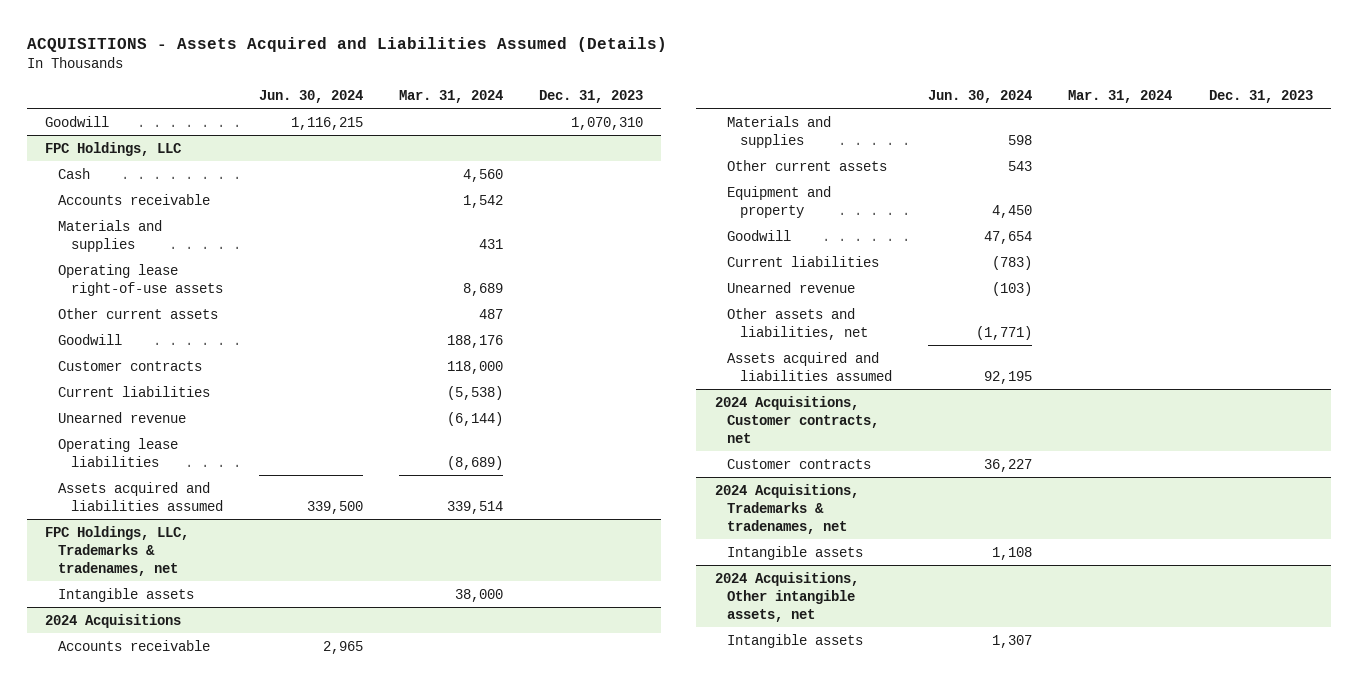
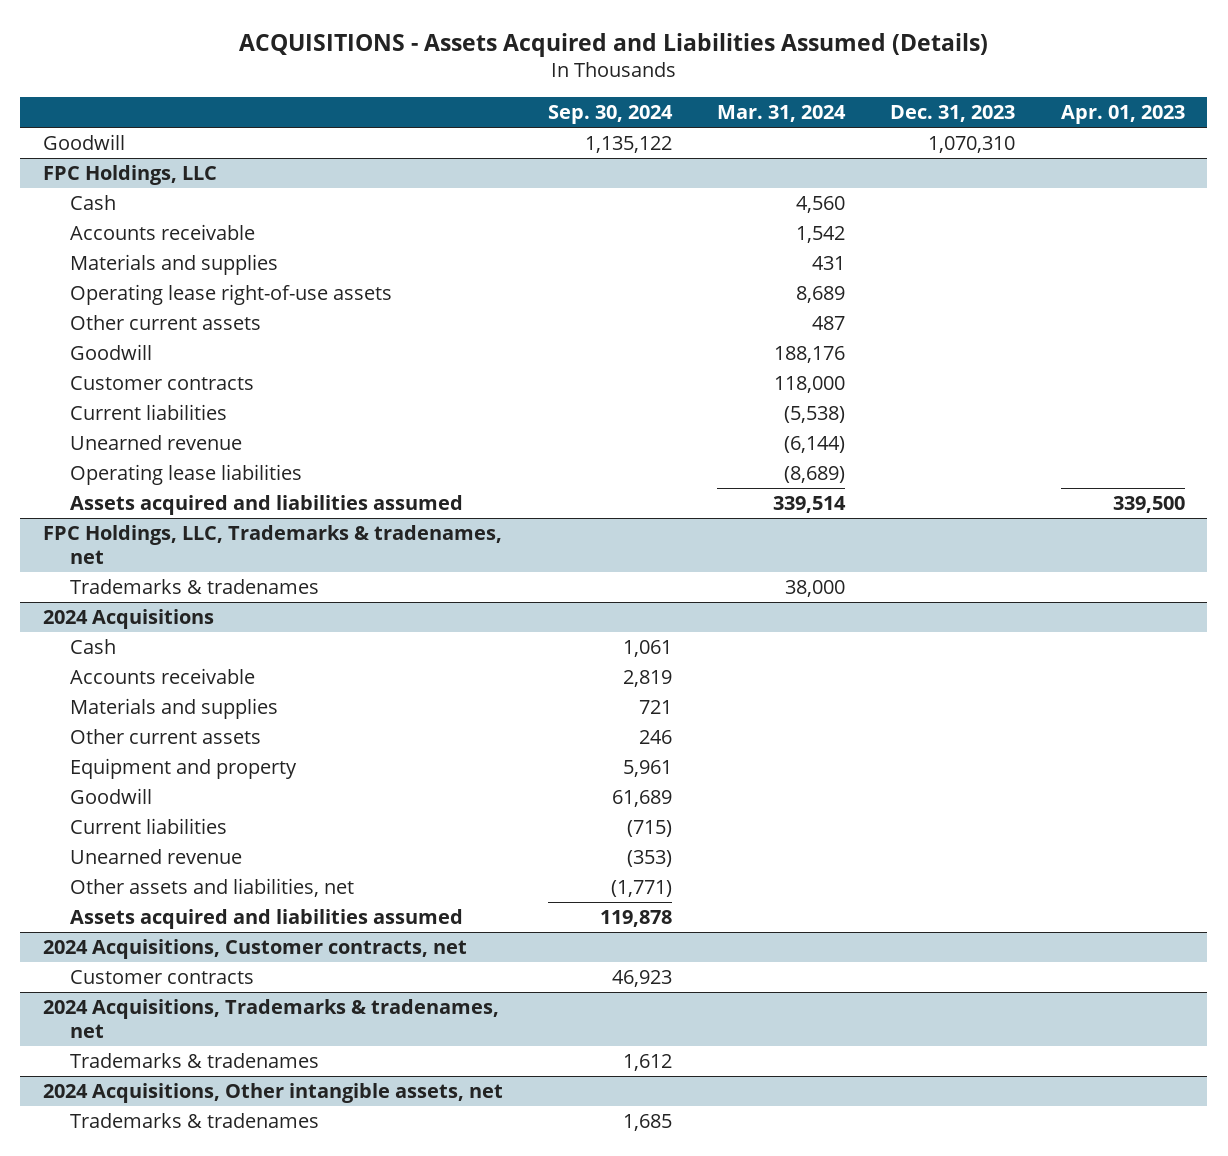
[258,89,363,103] Jun. 30, 2024 -> none
none -> [548,104,674,124] Sep. 30, 2024
none -> [1060,104,1185,124] Apr. 01, 2023
[58,587,195,602] Intangible assets -> [70,579,320,595] Trademarks & tradenames
none -> [70,639,117,655] Cash
[727,545,864,560] Intangible assets -> [70,1053,320,1069] Trademarks & tradenames
[727,633,864,648] Intangible assets -> [70,1113,320,1129] Trademarks & tradenames

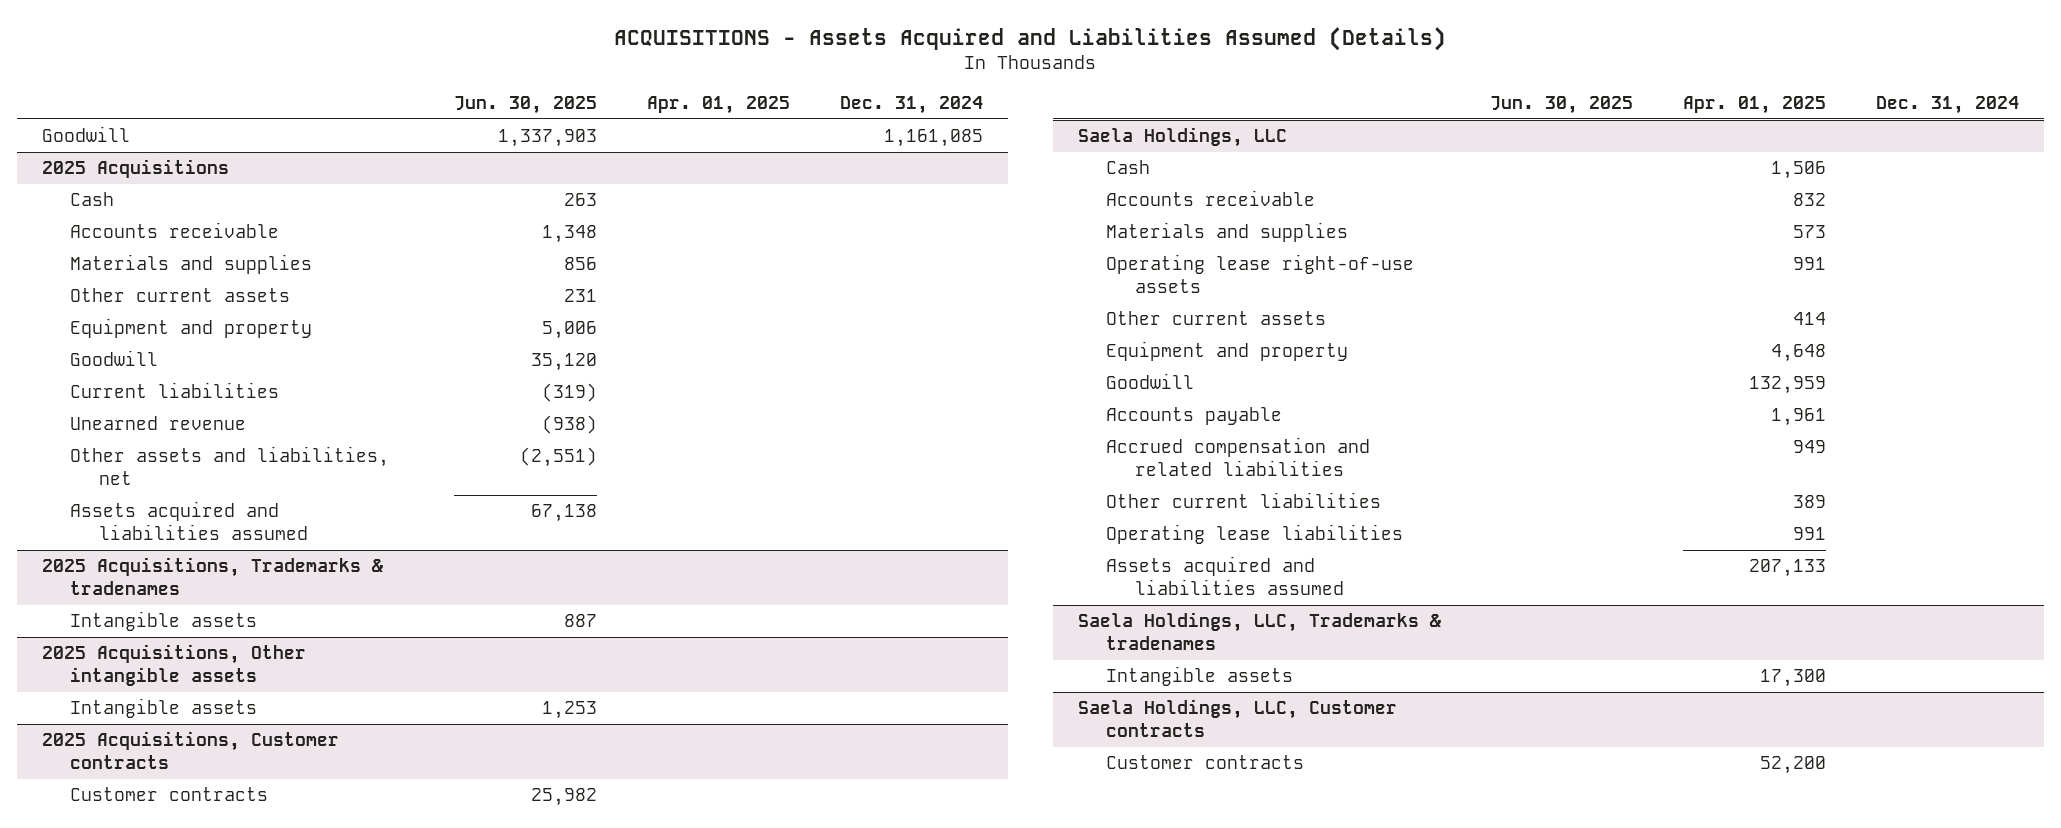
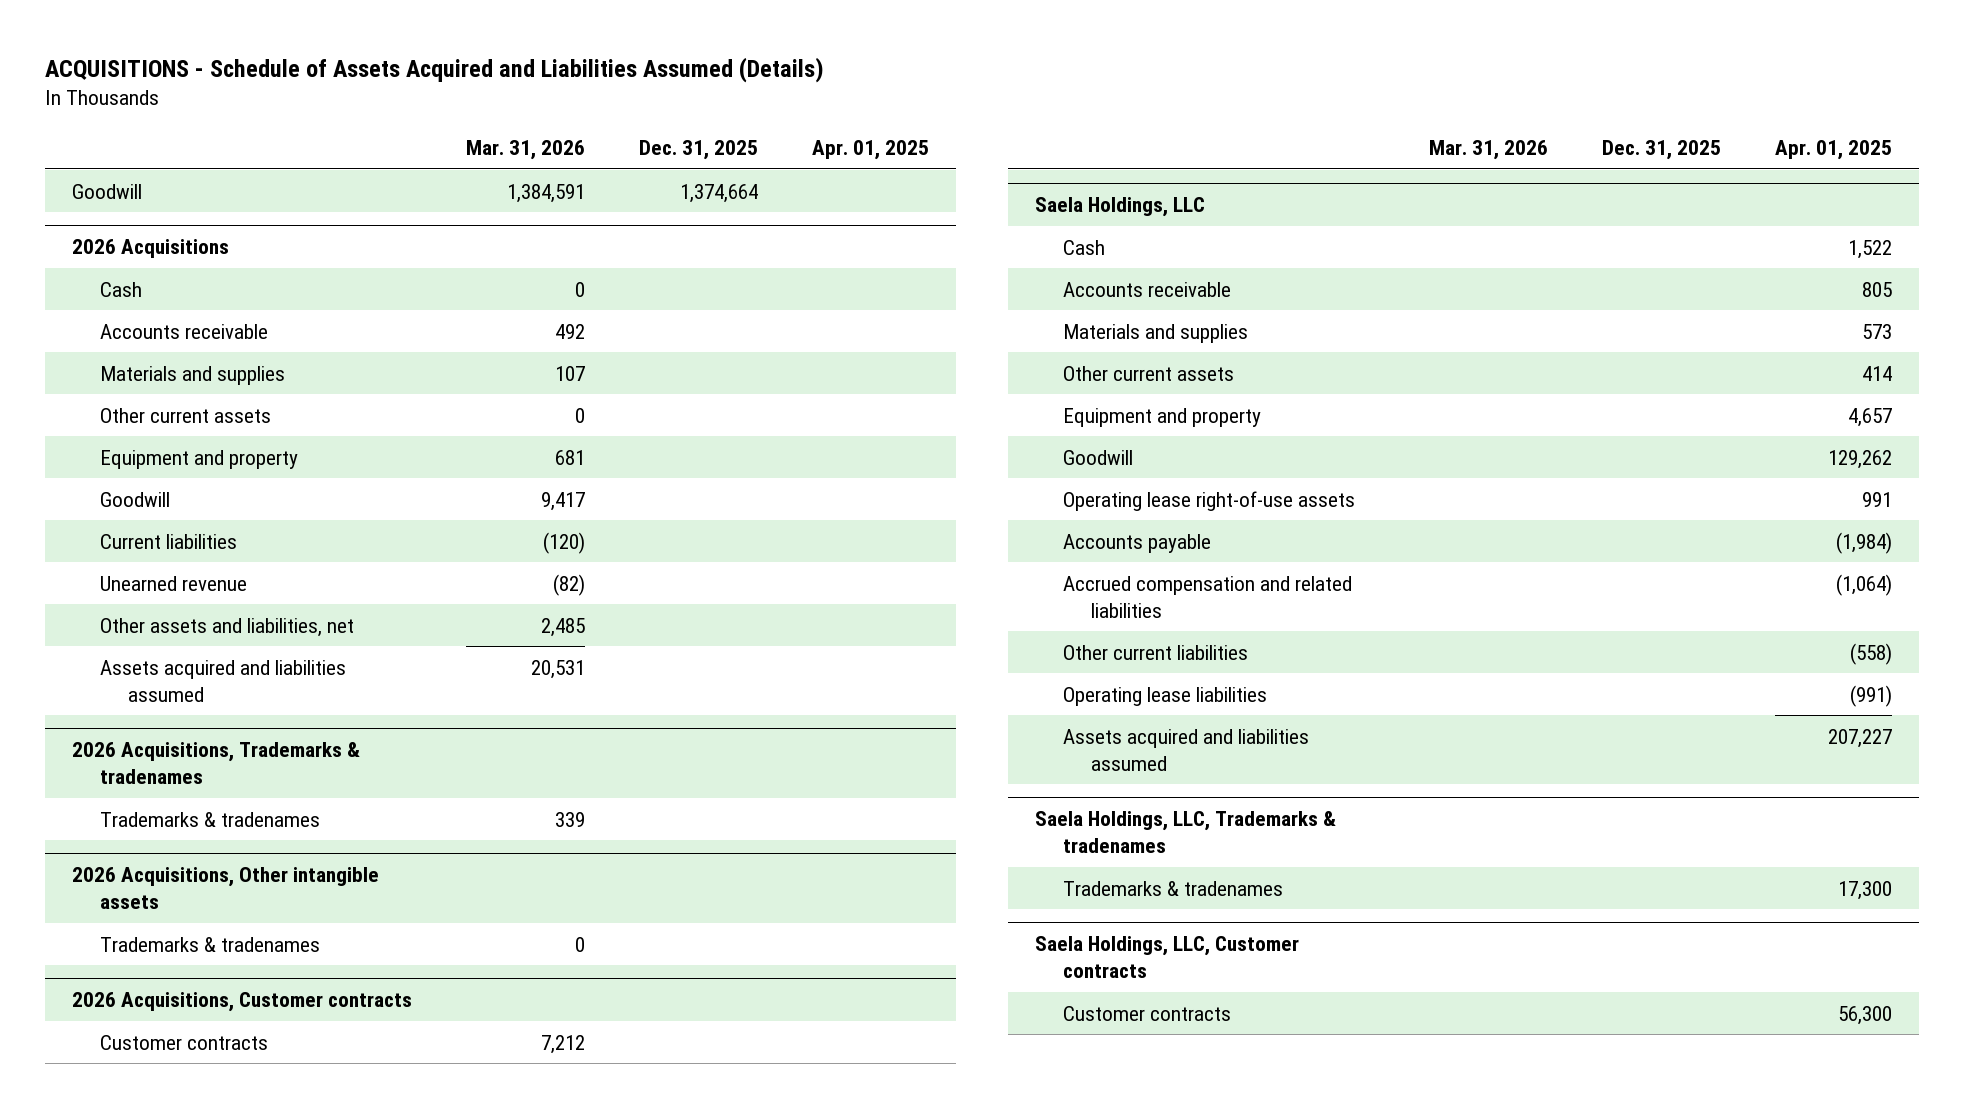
[614,26,1447,51] ACQUISITIONS - Assets Acquired and Liabilities Assumed (Details) -> [44,57,824,84] ACQUISITIONS - Schedule of Assets Acquired and Liabilities Assumed (Details)
[454,96,598,115] Jun. 30, 2025 -> none
[839,96,983,115] Dec. 31, 2024 -> none
none -> [465,139,585,160] Mar. 31, 2026
none -> [638,139,758,160] Dec. 31, 2025
[41,159,229,179] 2025 Acquisitions -> none
[70,192,115,207] Cash -> none
[70,222,280,239] Accounts receivable -> none
[70,254,313,275] Materials and supplies -> none
[70,288,291,303] Other current assets -> none
[70,318,313,339] Equipment and property -> none
[70,350,159,367] Goodwill -> none
[70,382,280,399] Current liabilities -> none
[70,416,247,431] Unearned revenue -> none
[70,446,390,485] Other assets and liabilities, net -> none
[70,501,309,540] Assets acquired and liabilities assumed -> none
none -> [71,239,229,259] 2026 Acquisitions
none -> [99,281,142,297] Cash
none -> [99,323,268,339] Accounts receivable
none -> [99,365,285,385] Materials and supplies
none -> [99,407,271,423] Other current assets
none -> [99,449,298,469] Equipment and property
none -> [99,491,170,507] Goodwill
none -> [99,533,237,549] Current liabilities
none -> [99,575,247,591] Unearned revenue
none -> [99,617,354,637] Other assets and liabilities, net
none -> [99,659,346,702] Assets acquired and liabilities assumed
[41,557,383,595] 2025 Acquisitions, Trademarks & tradenames -> [71,742,360,785] 2026 Acquisitions, Trademarks & tradenames
[70,611,258,632] Intangible assets -> [99,811,320,827] Trademarks & tradenames
[41,644,306,686] 2025 Acquisitions, Other intangible assets -> [71,867,379,910] 2026 Acquisitions, Other intangible assets
[70,698,258,719] Intangible assets -> [99,936,320,952] Trademarks & tradenames
[41,731,339,769] 2025 Acquisitions, Customer contracts -> [71,992,412,1013] 2026 Acquisitions, Customer contracts
[1771,161,1827,180] 1,506 -> [1848,239,1893,259] 1,522
[1793,193,1827,207] 832 -> [1862,281,1893,297] 805
[1771,344,1827,363] 4,648 -> [1848,407,1893,427] 4,657
[1749,376,1827,395] 132,959 -> [1828,449,1893,469] 129,262
[1106,254,1415,293] Operating lease right-of-use assets -> [1063,490,1356,511] Operating lease right-of-use assets
[1771,408,1827,427] 1,961 -> [1836,531,1893,554] (1,984)
[1793,440,1827,454] 949 -> [1836,573,1893,596] (1,064)
[1793,495,1827,509] 389 -> [1850,642,1893,665] (558)
[1793,527,1827,541] 991 -> [1850,684,1893,707] (991)
[1749,559,1827,578] 207,133 -> [1828,728,1893,748] 207,227
[1106,666,1294,687] Intangible assets -> [1063,880,1284,896] Trademarks & tradenames
[1760,756,1827,775] 52,200 -> [1838,1005,1893,1025] 56,300

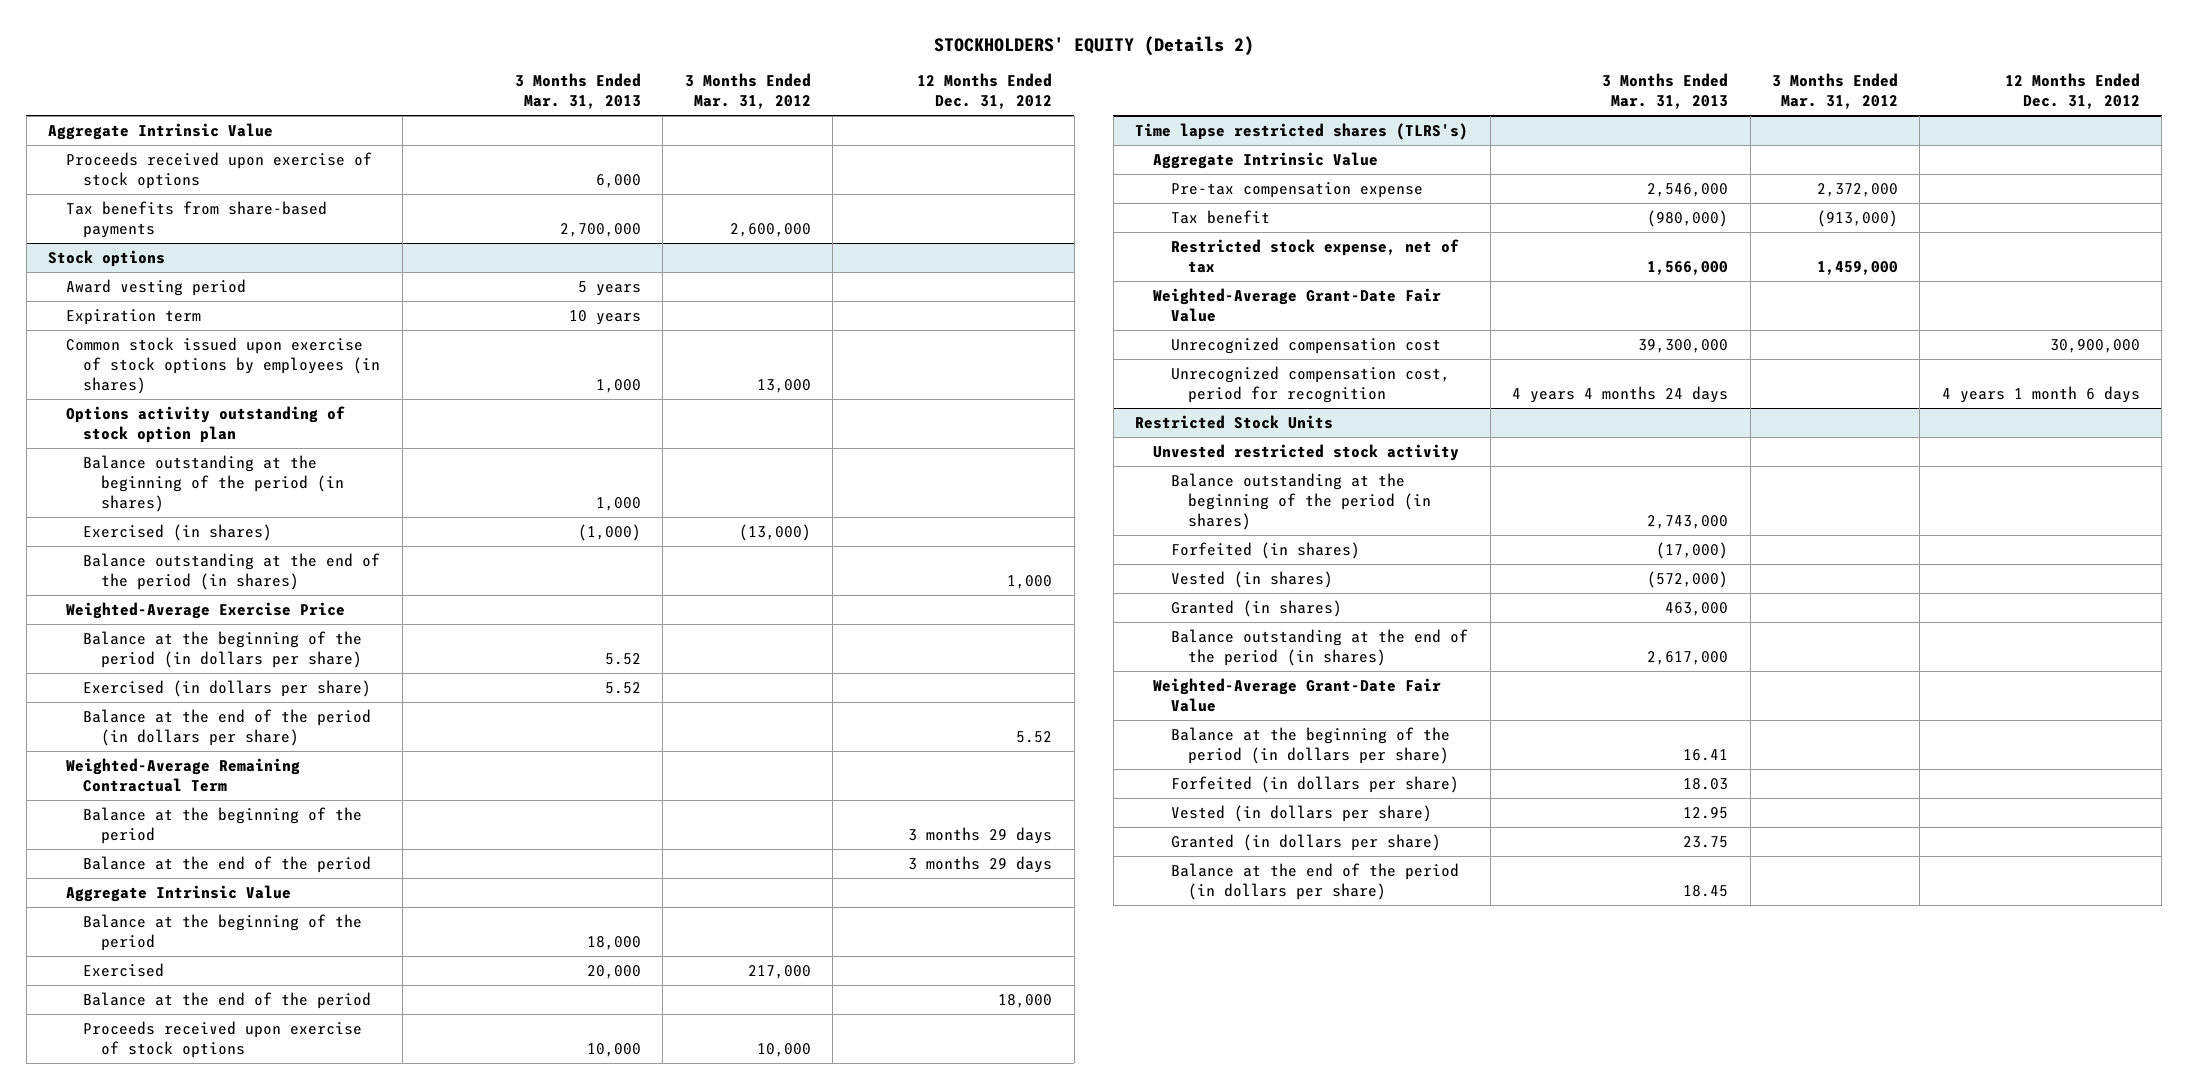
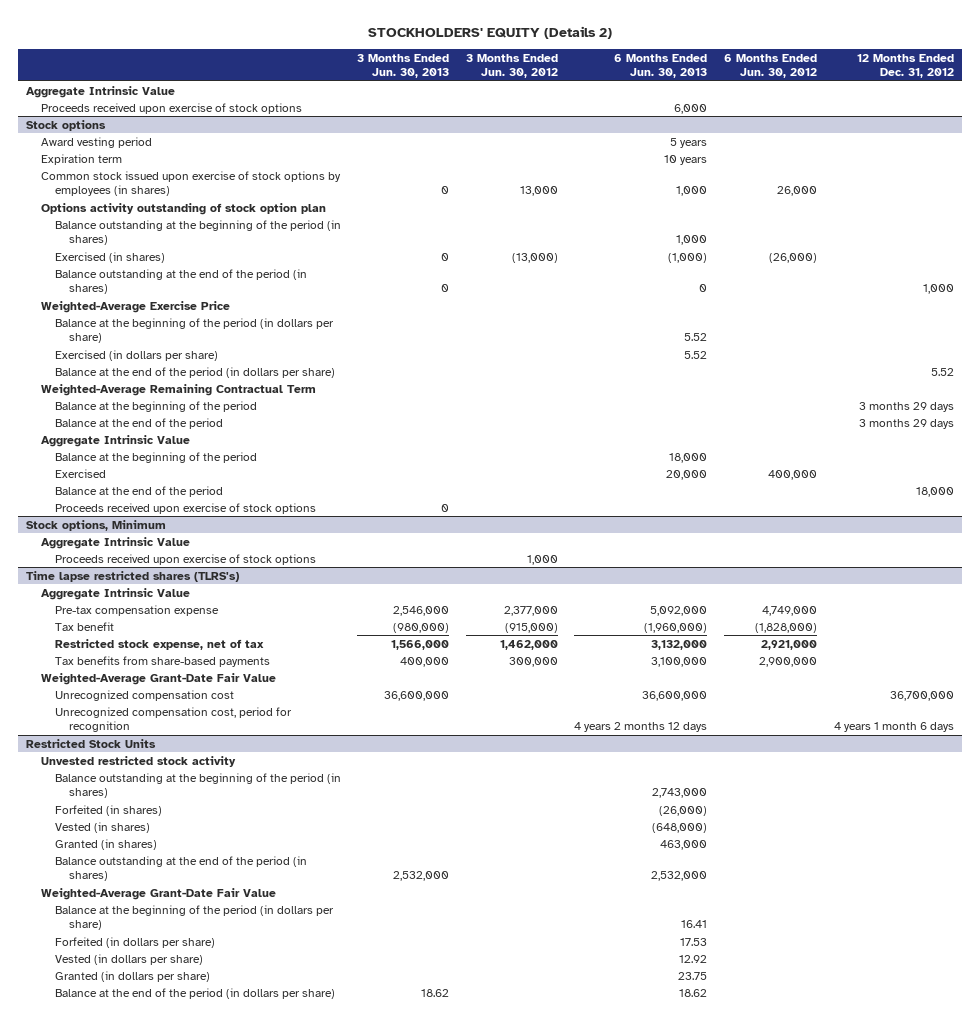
[514,73,641,110] 3 Months Ended Mar. 31, 2013 -> none
[684,73,811,110] 3 Months Ended Mar. 31, 2012 -> none
none -> [357,53,450,79] 3 Months Ended Jun. 30, 2013
none -> [465,53,558,79] 3 Months Ended Jun. 30, 2012
none -> [614,53,708,79] 6 Months Ended Jun. 30, 2013
none -> [724,53,818,79] 6 Months Ended Jun. 30, 2012
[65,200,327,239] Tax benefits from share-based payments -> none
none -> [26,519,167,531] Stock options, Minimum
none -> [40,536,190,549] Aggregate Intrinsic Value
none -> [54,553,316,565] Proceeds received upon exercise of stock options
none -> [54,655,270,667] Tax benefits from share-based payments
[2049,338,2140,353] 30,900,000 -> [889,690,954,701] 36,700,000

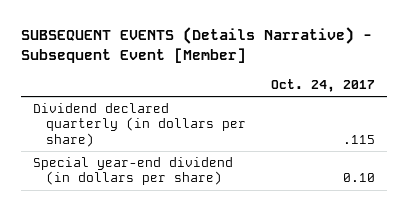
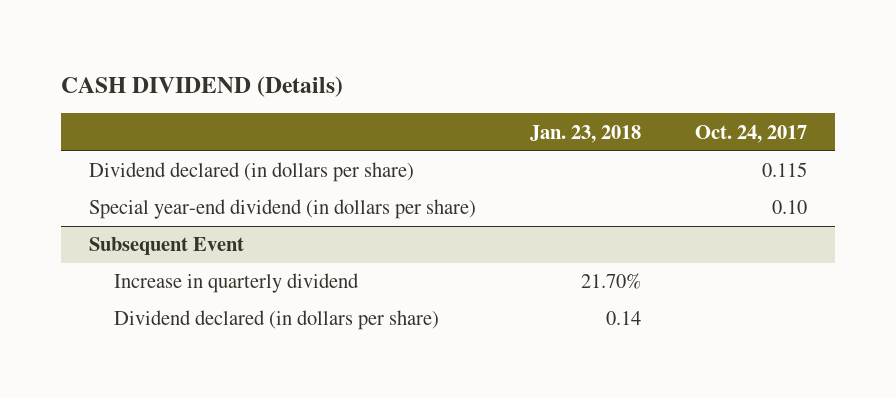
[20,27,372,63] SUBSEQUENT EVENTS (Details Narrative) - Subsequent Event [Member] -> [61,75,344,97] CASH DIVIDEND (Details)
none -> [529,124,641,143] Jan. 23, 2018
[33,103,247,147] Dividend declared quarterly (in dollars per share) -> [88,162,414,183] Dividend declared (in dollars per share)
[342,134,375,144] .115 -> [762,162,808,178] 0.115
none -> [88,237,244,256] Subsequent Event
none -> [113,273,359,294] Increase in quarterly dividend
none -> [113,310,439,331] Dividend declared (in dollars per share)

